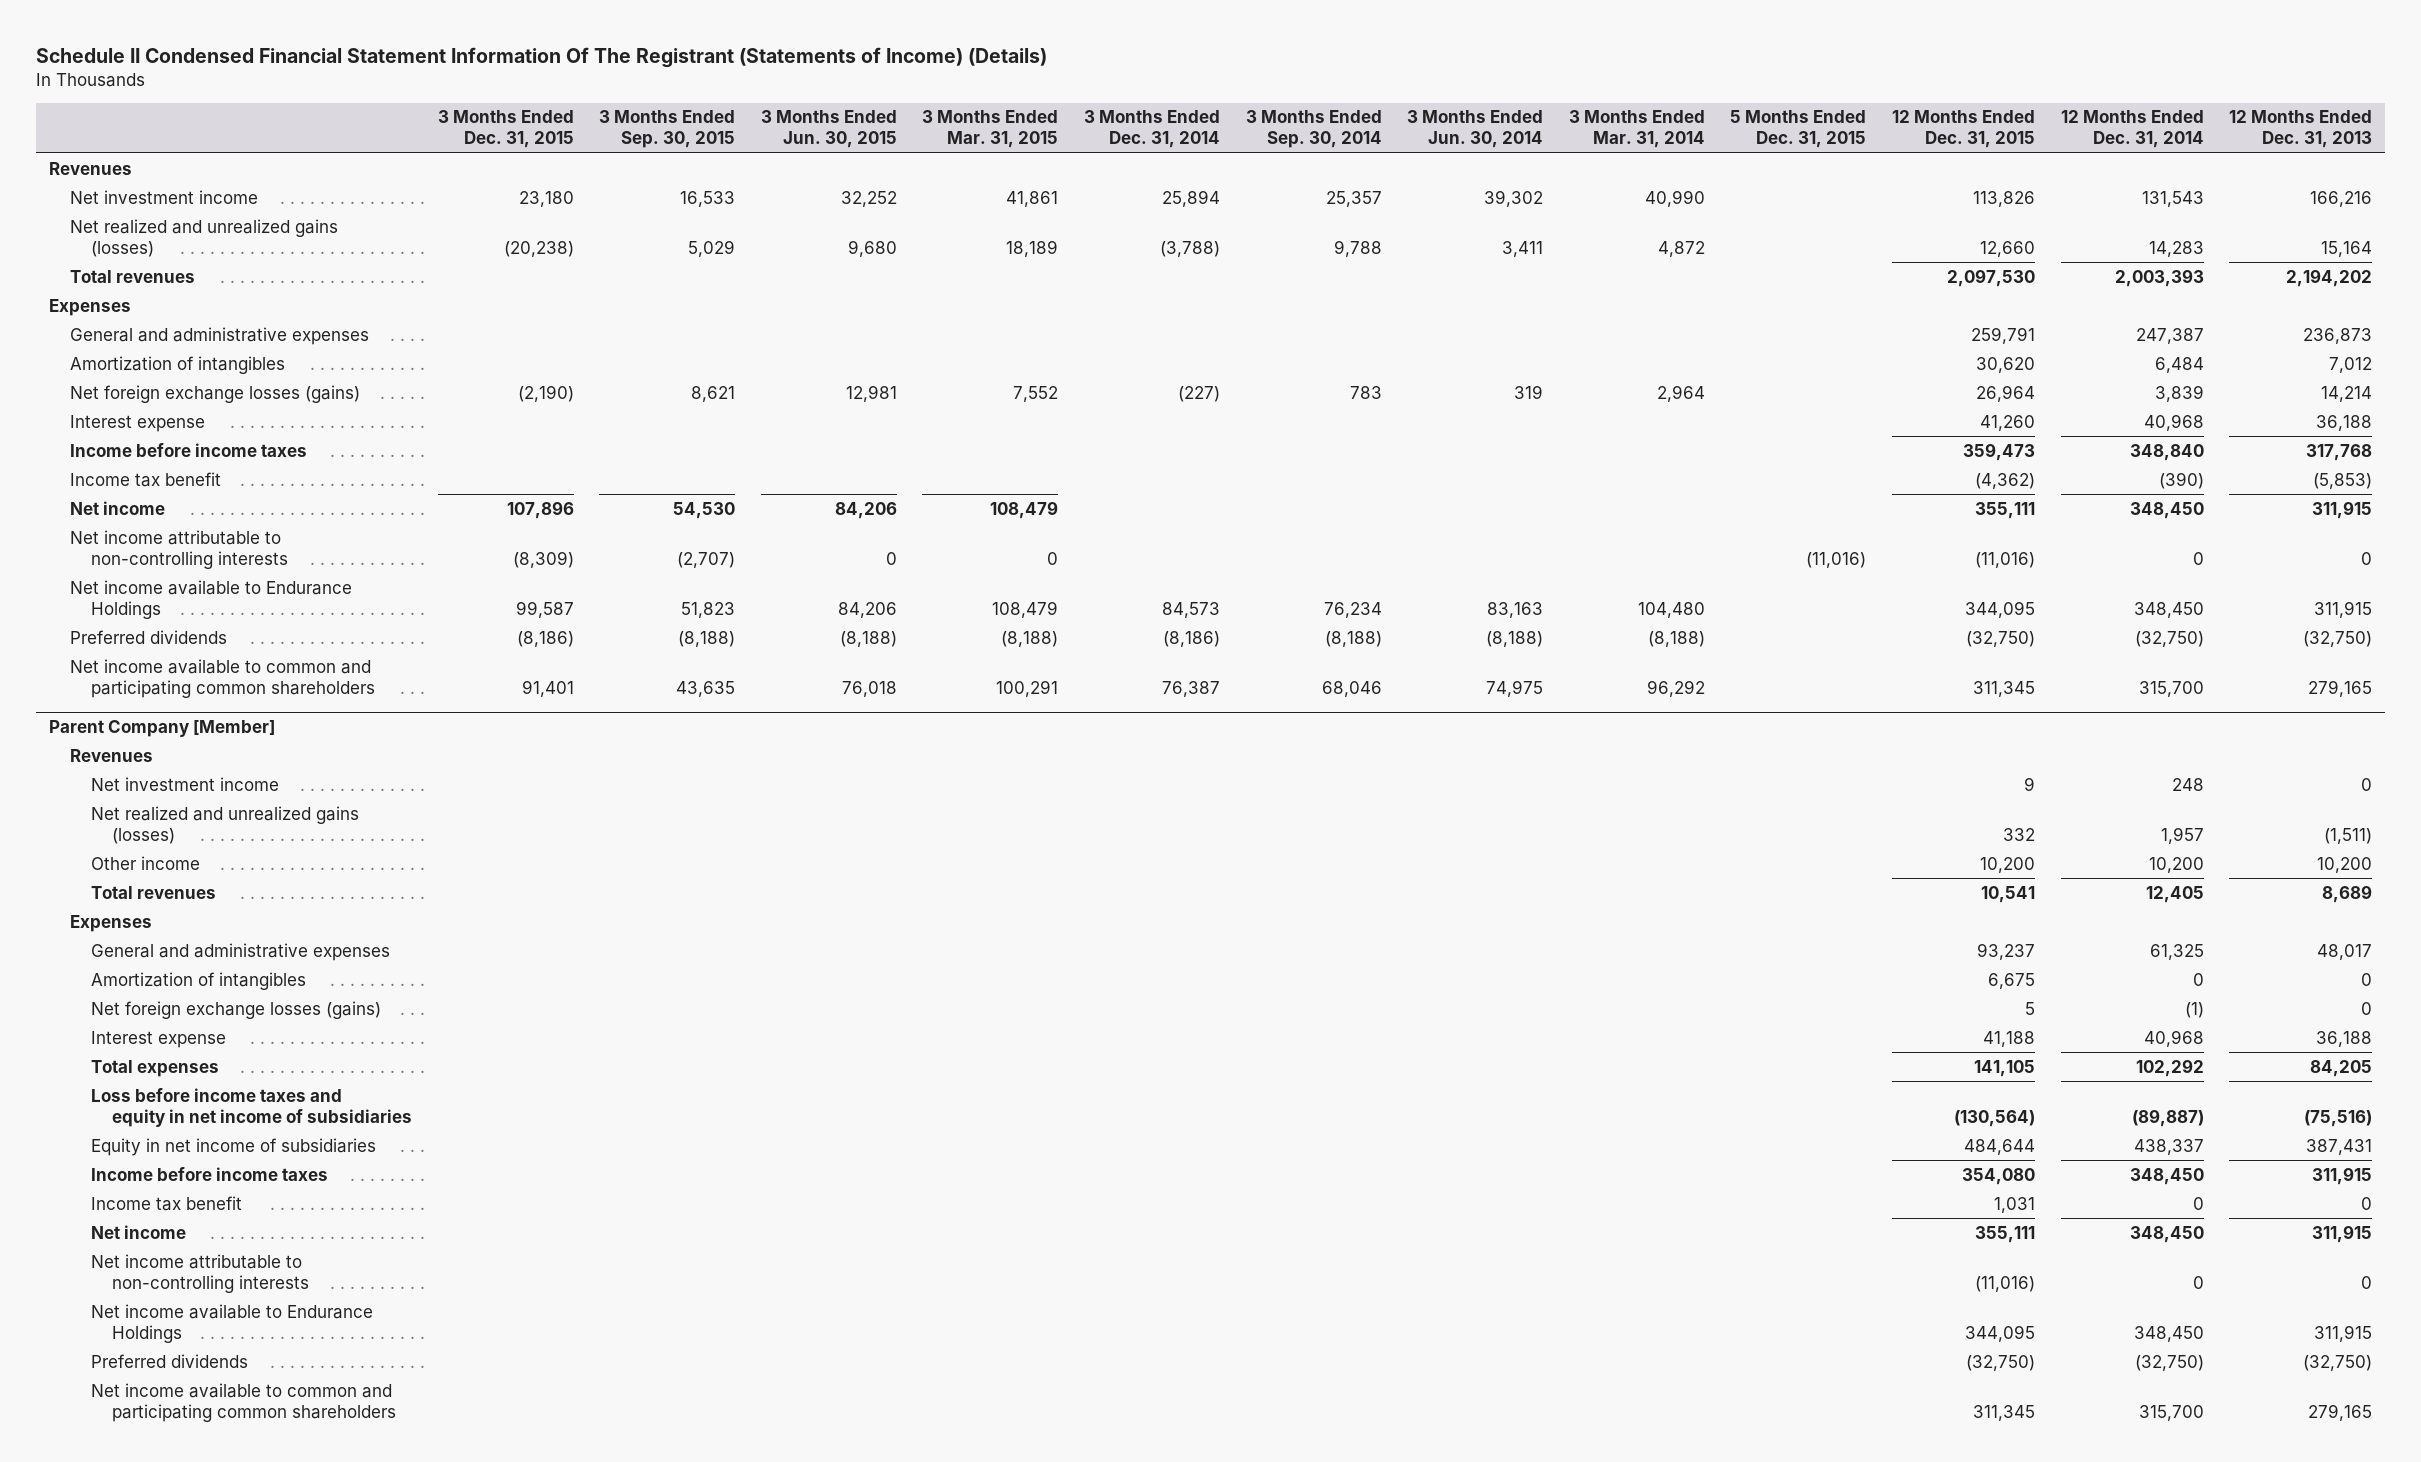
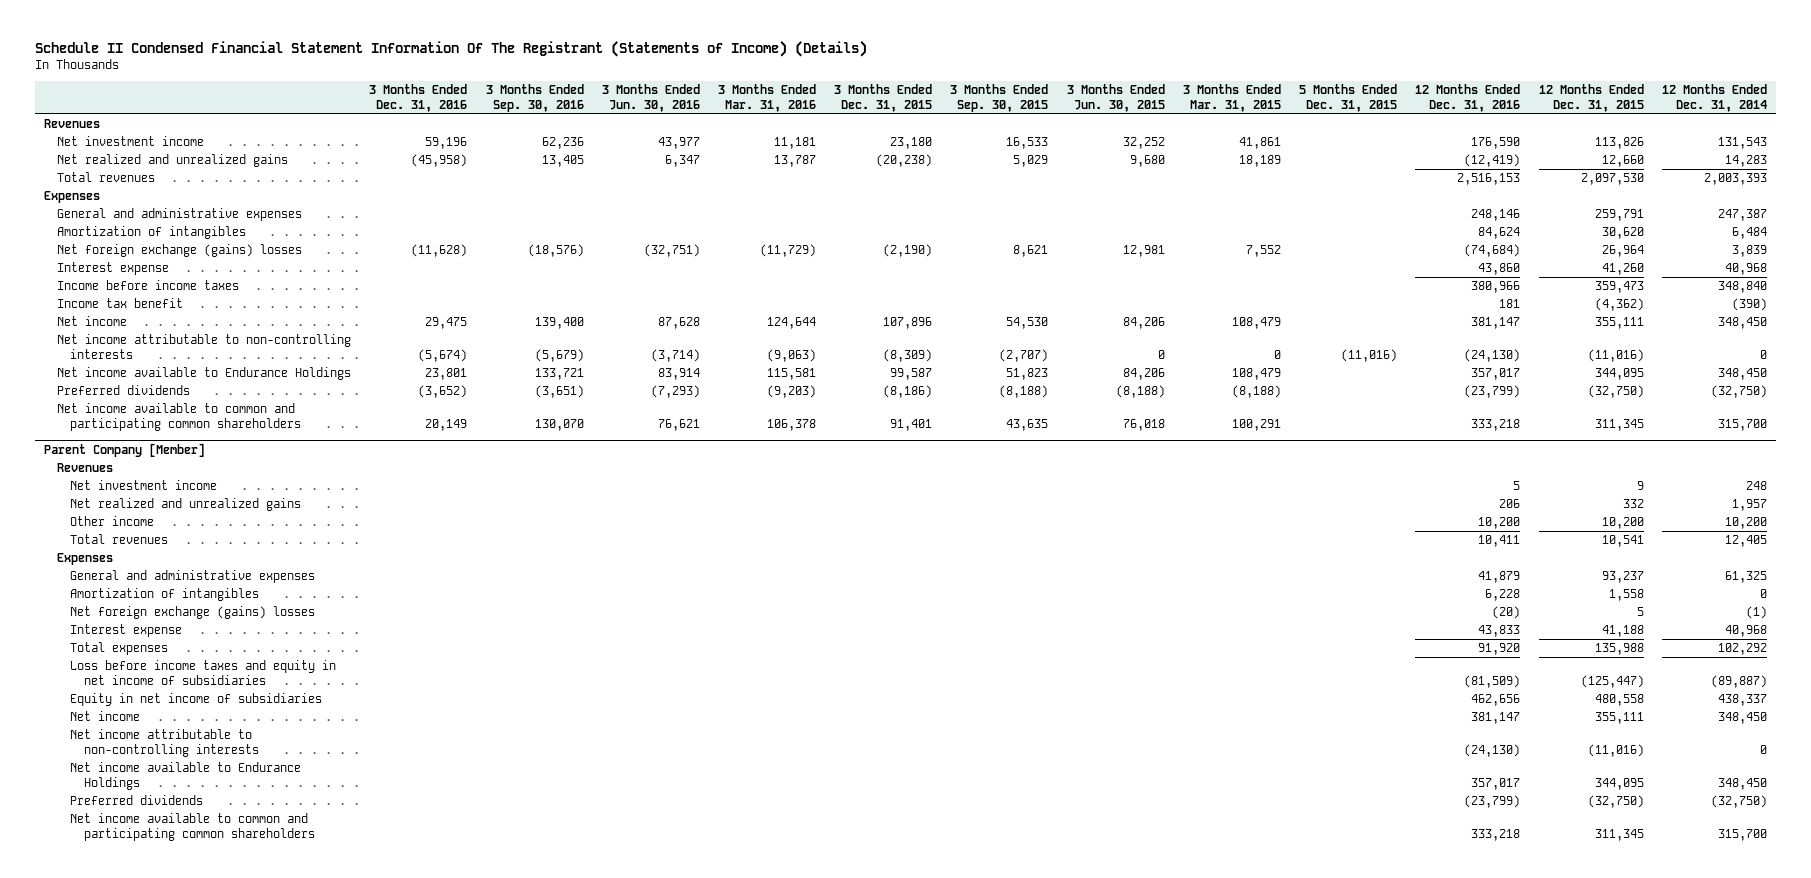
[1084,110,1221,149] 3 Months Ended Dec. 31, 2014 -> none
[1245,110,1382,149] 3 Months Ended Sep. 30, 2014 -> none
[1407,110,1544,149] 3 Months Ended Jun. 30, 2014 -> none
[1568,110,1705,149] 3 Months Ended Mar. 31, 2014 -> none
[2229,110,2373,149] 12 Months Ended Dec. 31, 2013 -> none
none -> [369,84,468,112] 3 Months Ended Dec. 31, 2016
none -> [485,84,584,112] 3 Months Ended Sep. 30, 2016
none -> [601,84,700,112] 3 Months Ended Jun. 30, 2016
none -> [718,84,817,112] 3 Months Ended Mar. 31, 2016
none -> [1415,84,1521,112] 12 Months Ended Dec. 31, 2016
[70,218,339,257] Net realized and unrealized gains (losses) -> [57,154,289,168] Net realized and unrealized gains
[70,384,361,403] Net foreign exchange losses (gains) -> [57,244,303,258] Net foreign exchange (gains) losses
[91,805,360,844] Net realized and unrealized gains (losses) -> [70,498,302,512] Net realized and unrealized gains
[1988,972,2036,989] 6,675 -> [1608,589,1644,602] 1,558
[91,1000,382,1019] Net foreign exchange losses (gains) -> [70,606,316,620] Net foreign exchange (gains) losses
[91,1166,329,1181] Income before income taxes -> none
[91,1195,243,1211] Income tax benefit -> none
[1974,1059,2036,1077] 141,105 -> [1594,643,1644,656] 135,988
[1954,1109,2036,1127] (130,564) -> [1580,674,1644,688] (125,447)
[1964,1138,2036,1155] 484,644 -> [1594,694,1644,707] 480,558

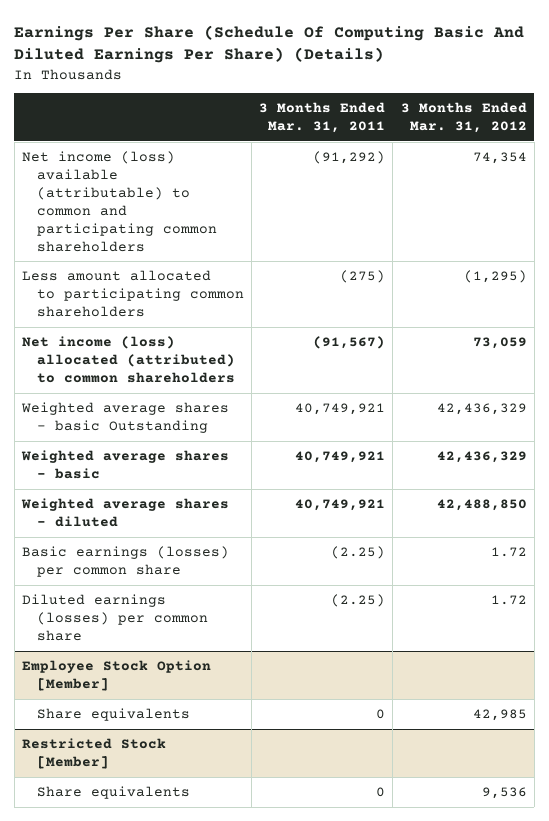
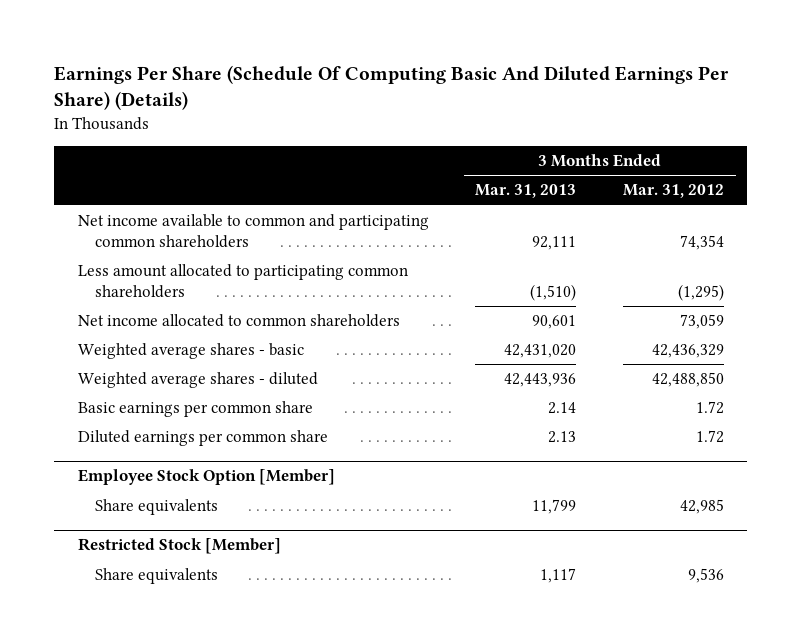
[259,102,386,134] 3 Months Ended Mar. 31, 2011 -> none
none -> [475,184,577,199] Mar. 31, 2013
[22,150,218,252] Net income (loss) available (attributable) to common and participating common shareholders -> [77,214,429,248] Net income available to common and participating common shareholders
[21,401,230,433] Weighted average shares - basic Outstanding -> none
[22,335,236,383] Net income (loss) allocated (attributed) to common shareholders -> [77,314,400,328] Net income allocated to common shareholders
[22,545,230,577] Basic earnings (losses) per common share -> [77,401,313,418] Basic earnings per common share
[22,593,209,641] Diluted earnings (losses) per common share -> [77,430,328,447] Diluted earnings per common share

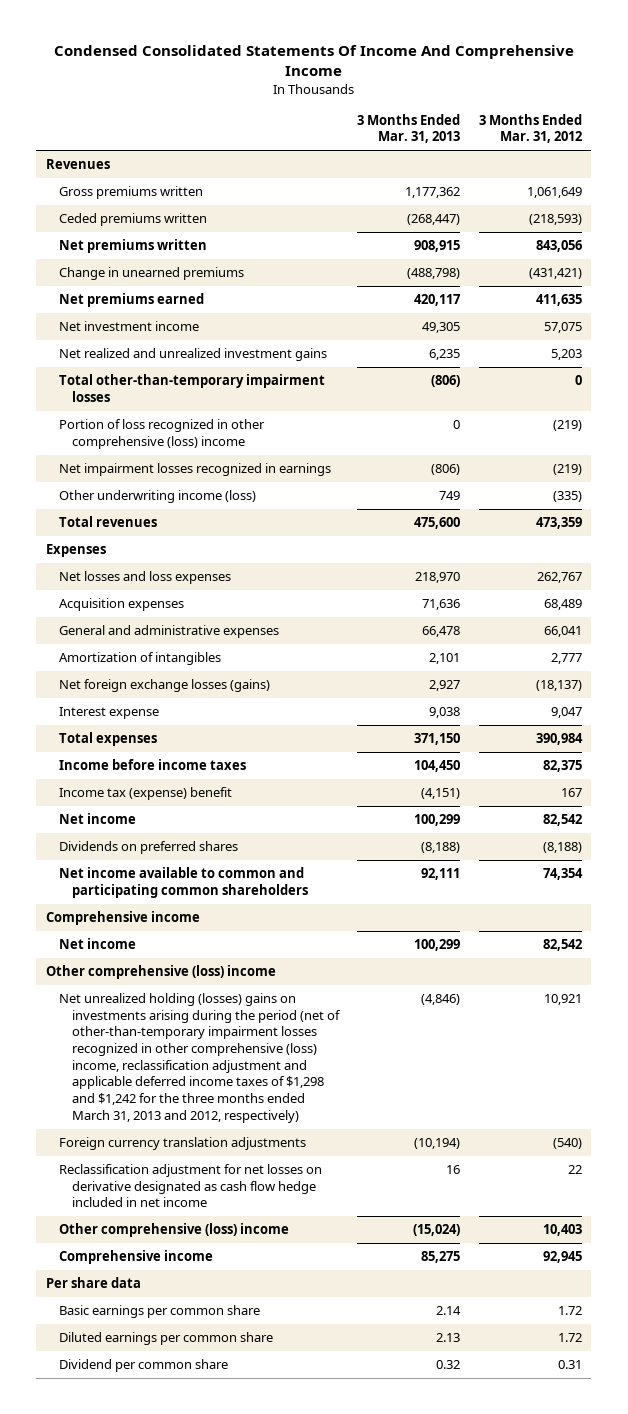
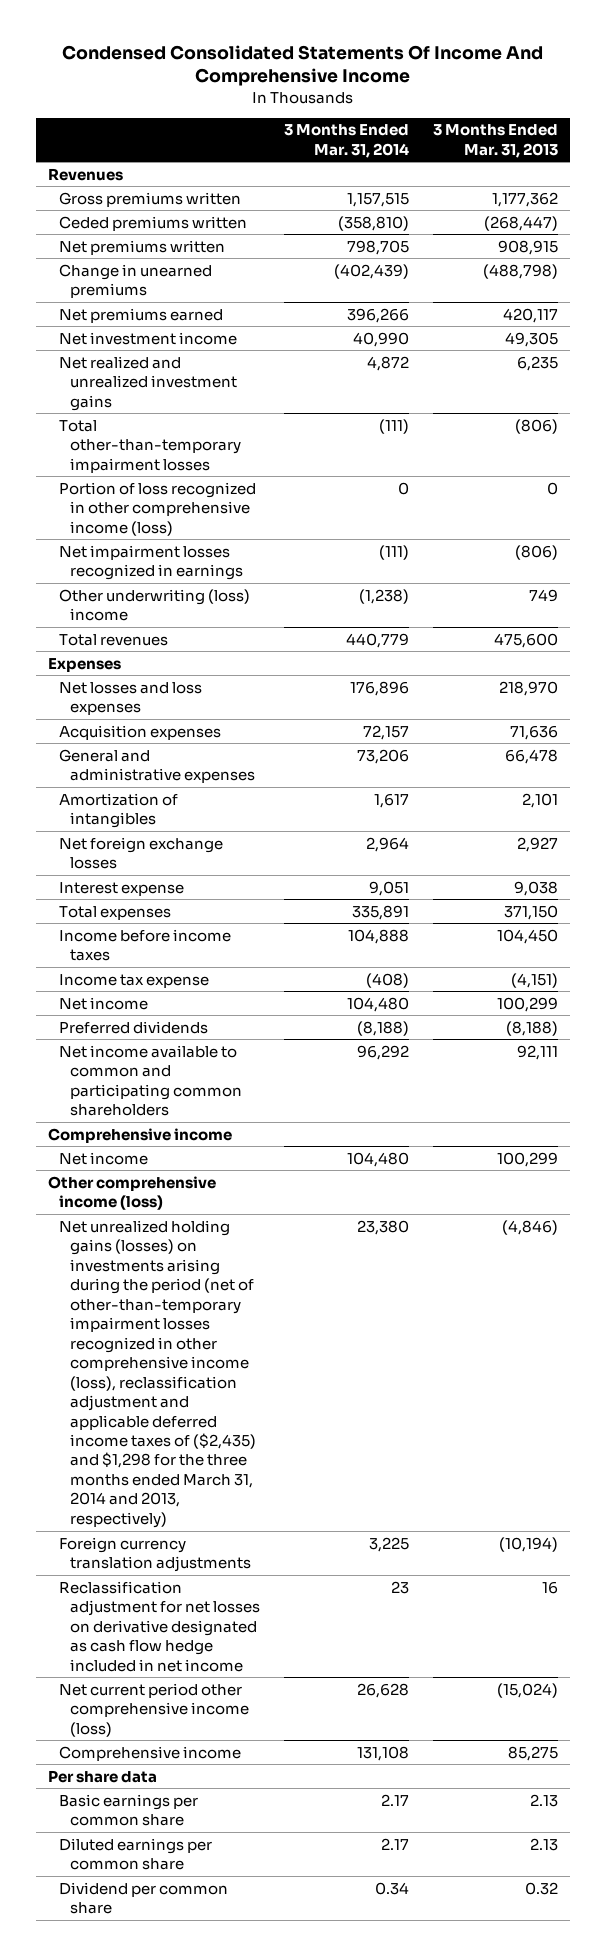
[478,113,582,144] 3 Months Ended Mar. 31, 2012 -> none
none -> [283,124,409,158] 3 Months Ended Mar. 31, 2014
[58,419,265,449] Portion of loss recognized in other comprehensive (loss) income -> [58,481,256,536] Portion of loss recognized in other comprehensive income (loss)
[58,490,256,504] Other underwriting income (loss) -> [58,588,250,622] Other underwriting (loss) income
[58,679,270,693] Net foreign exchange losses (gains) -> [58,836,223,870] Net foreign exchange losses
[58,787,232,801] Income tax (expense) benefit -> [58,973,209,988] Income tax expense
[58,841,238,855] Dividends on preferred shares -> [58,1020,208,1034] Preferred dividends
[45,965,276,980] Other comprehensive (loss) income -> [47,1175,216,1211] Other comprehensive income (loss)
[58,993,341,1123] Net unrealized holding (losses) gains on investments arising during the period (net of other-than-temporary impairment losses recognized in other comprehensive (loss) income, reclassification adjustment and applicable deferred income taxes of $1,298 and $1,242 for the three months ended March 31, 2013 and 2012, respectively) -> [58,1219,256,1528] Net unrealized holding gains (losses) on investments arising during the period (net of other-than-temporary impairment losses recognized in other comprehensive income (loss), reclassification adjustment and applicable deferred income taxes of ($2,435) and $1,298 for the three months ended March 31, 2014 and 2013, respectively)
[58,1223,289,1238] Other comprehensive (loss) income -> [58,1682,249,1737] Net current period other comprehensive income (loss)
[436,1306,462,1316] 2.14 -> [529,1793,558,1807] 2.13

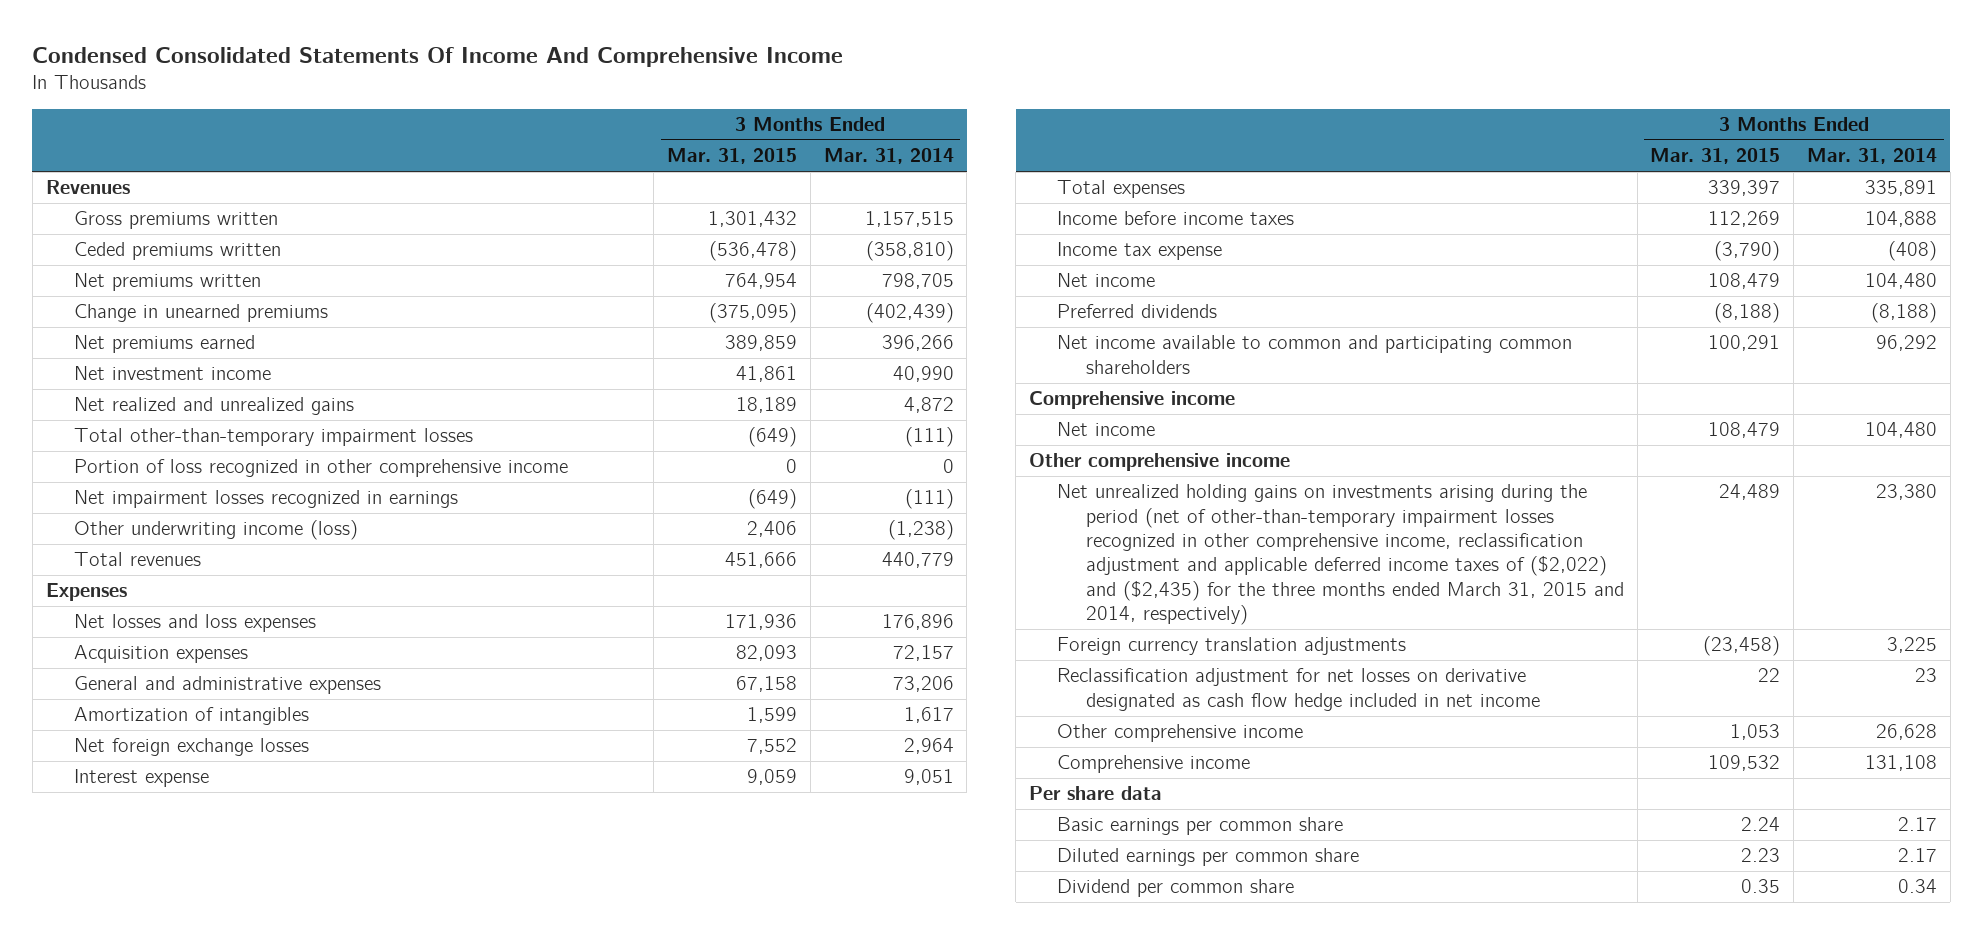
[432,124,558,158] 3 Months Ended Mar. 31, 2013 -> none
none -> [667,148,798,165] Mar. 31, 2015
[58,355,237,411] Net realized and unrealized investment gains -> [74,397,355,416] Net realized and unrealized gains
[58,481,256,536] Portion of loss recognized in other comprehensive income (loss) -> [74,459,569,478] Portion of loss recognized in other comprehensive income
[58,588,250,622] Other underwriting (loss) income -> [74,520,359,541] Other underwriting income (loss)
[47,1175,216,1211] Other comprehensive income (loss) -> [1028,453,1290,472] Other comprehensive income
[58,1219,256,1528] Net unrealized holding gains (losses) on investments arising during the period (net of other-than-temporary impairment losses recognized in other comprehensive income (loss), reclassification adjustment and applicable deferred income taxes of ($2,435) and $1,298 for the three months ended March 31, 2014 and 2013, respectively) -> [1057,484,1624,625] Net unrealized holding gains on investments arising during the period (net of other-than-temporary impairment losses recognized in other comprehensive income, reclassification adjustment and applicable deferred income taxes of ($2,022) and ($2,435) for the three months ended March 31, 2015 and 2014, respectively)
[58,1682,249,1737] Net current period other comprehensive income (loss) -> [1057,724,1304,743] Other comprehensive income

